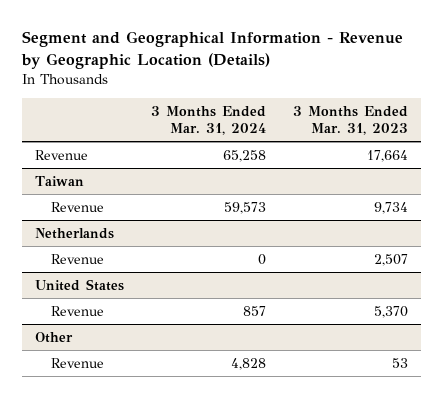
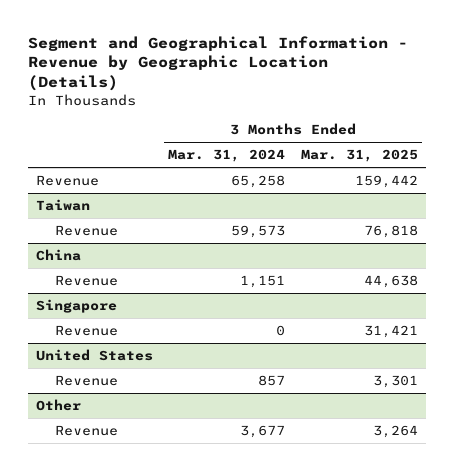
[292,105,408,135] 3 Months Ended Mar. 31, 2023 -> none
none -> [300,149,418,163] Mar. 31, 2025
[35,227,115,239] Netherlands -> none
none -> [35,248,81,261] China
none -> [55,274,119,286] Revenue
none -> [35,298,117,313] Singapore
[230,357,266,370] 4,828 -> [240,424,286,438] 3,677

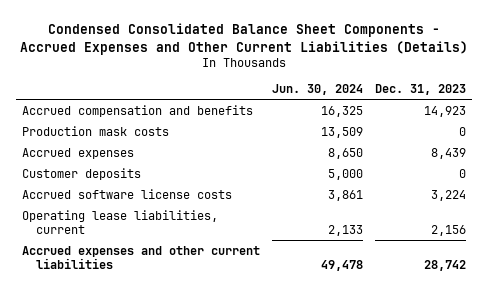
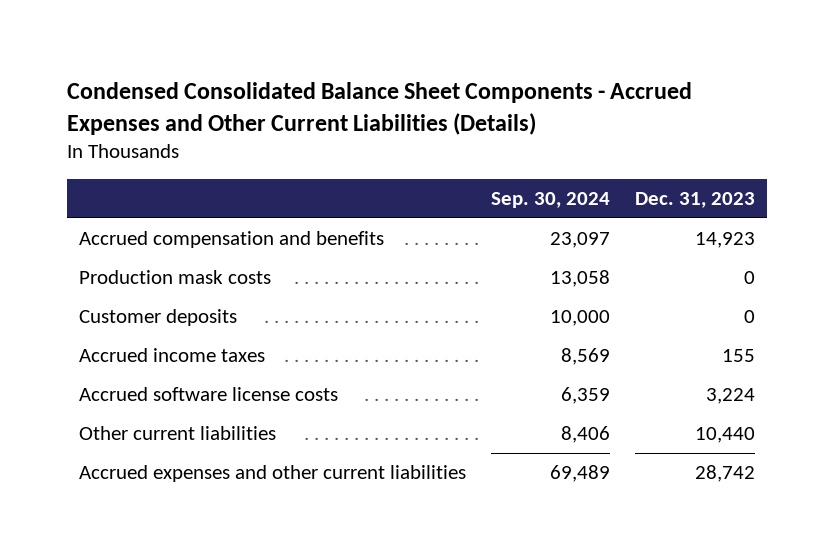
[272,84,364,96] Jun. 30, 2024 -> none
none -> [491,192,611,209] Sep. 30, 2024
[22,147,135,159] Accrued expenses -> none
none -> [79,348,266,363] Accrued income taxes
[22,209,219,234] Operating lease liabilities, current -> none
none -> [79,426,277,441] Other current liabilities

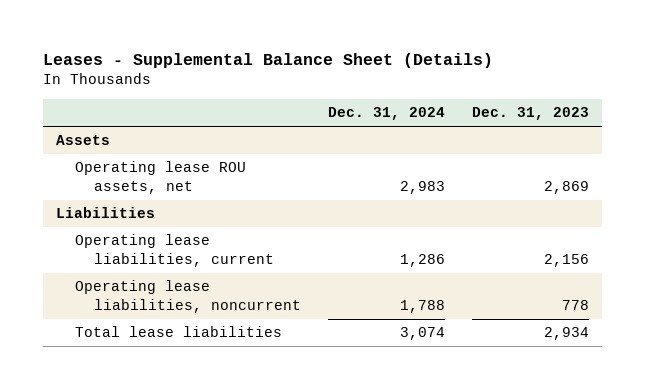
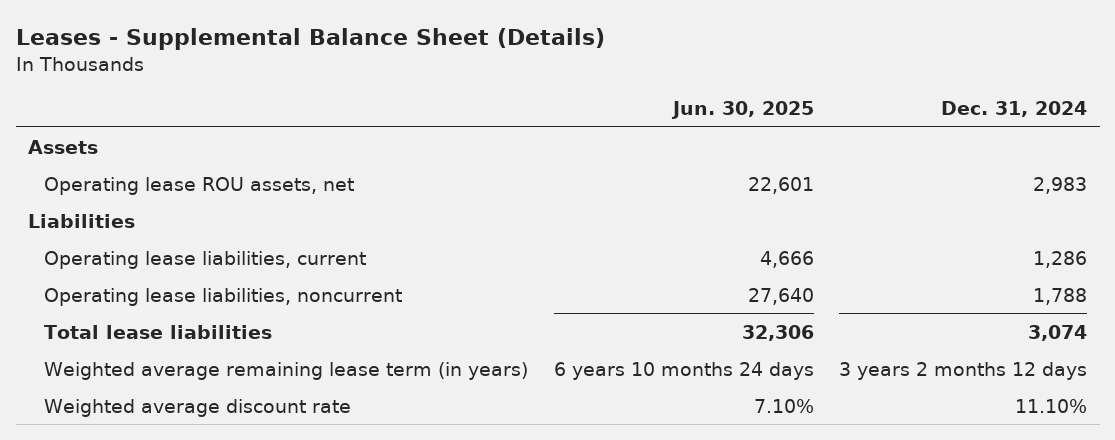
[471,107,589,121] Dec. 31, 2023 -> none
none -> [670,101,814,120] Jun. 30, 2025
none -> [44,361,529,380] Weighted average remaining lease term (in years)
none -> [44,398,352,417] Weighted average discount rate

